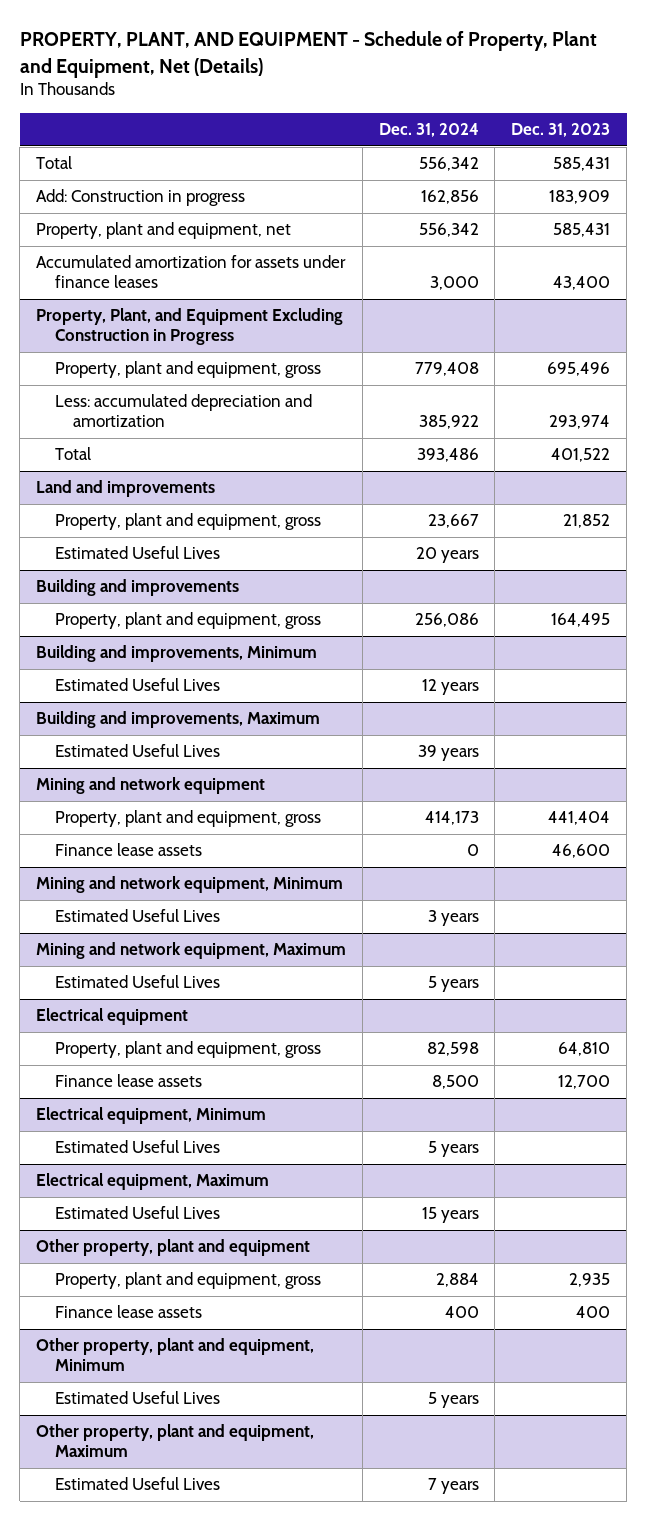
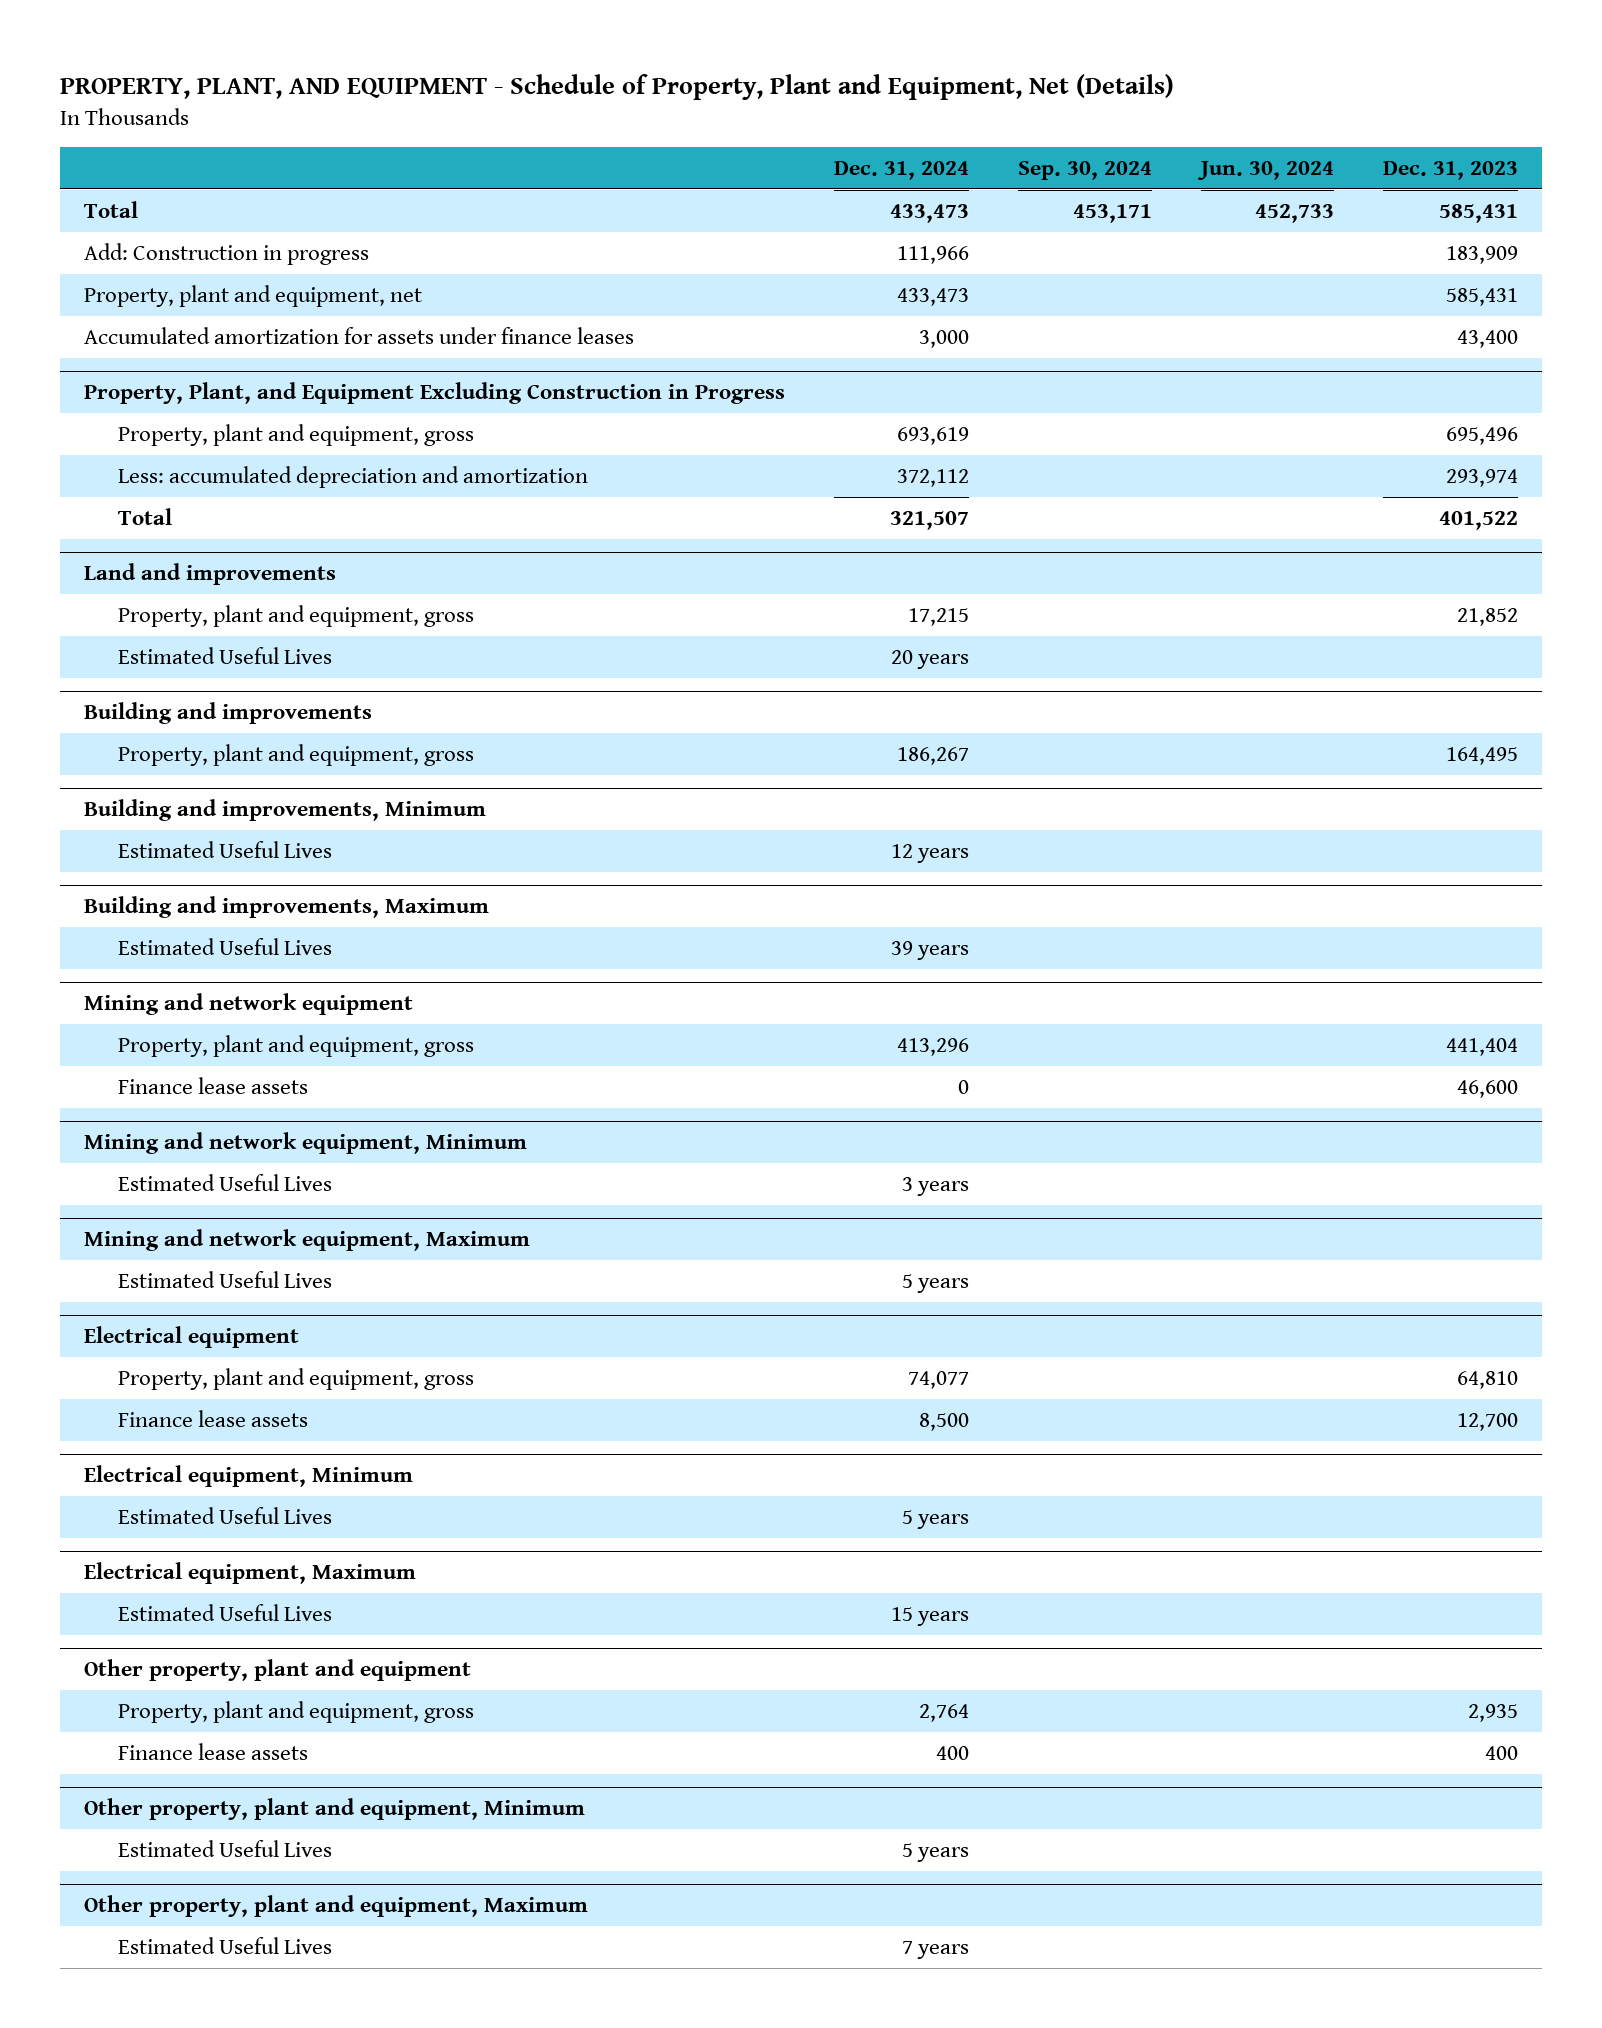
none -> [1017,161,1152,181] Sep. 30, 2024
none -> [1196,161,1334,181] Jun. 30, 2024
[418,157,479,172] 556,342 -> [889,203,969,223] 433,473
[420,190,479,205] 162,856 -> [896,245,969,264] 111,966
[418,223,479,238] 556,342 -> [896,287,969,306] 433,473
[414,362,479,377] 779,408 -> [896,426,969,445] 693,619
[418,415,479,430] 385,922 -> [896,468,969,487] 372,112
[416,448,479,463] 393,486 -> [889,510,969,530] 321,507
[427,514,479,529] 23,667 -> [907,607,969,626] 17,215
[414,613,479,628] 256,086 -> [896,746,969,765] 186,267
[424,811,479,826] 414,173 -> [896,1037,969,1056] 413,296
[426,1042,479,1057] 82,598 -> [907,1370,969,1389] 74,077
[435,1273,479,1288] 2,884 -> [918,1703,969,1722] 2,764

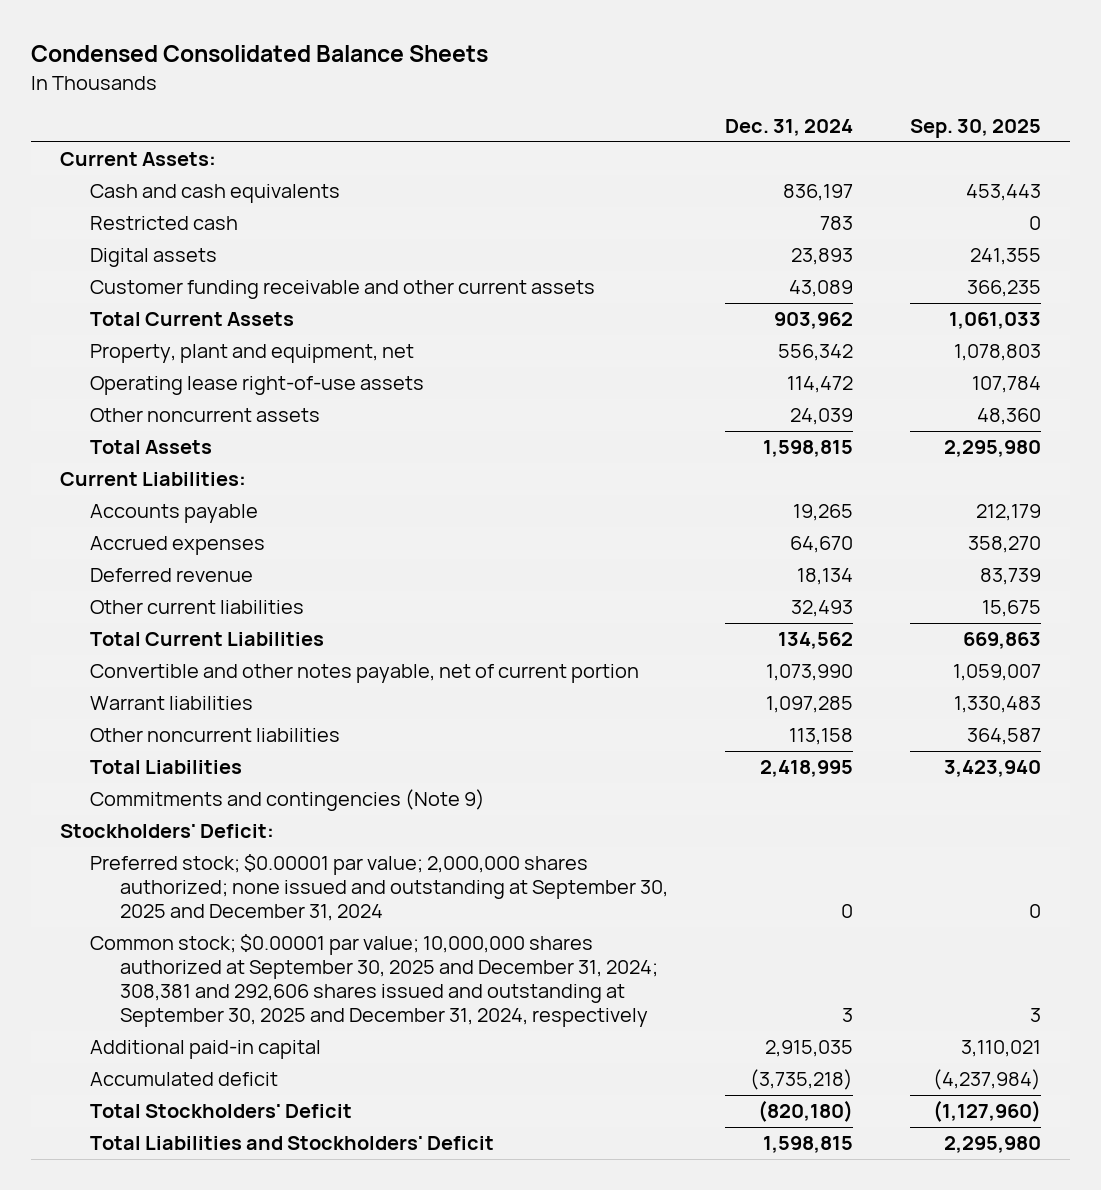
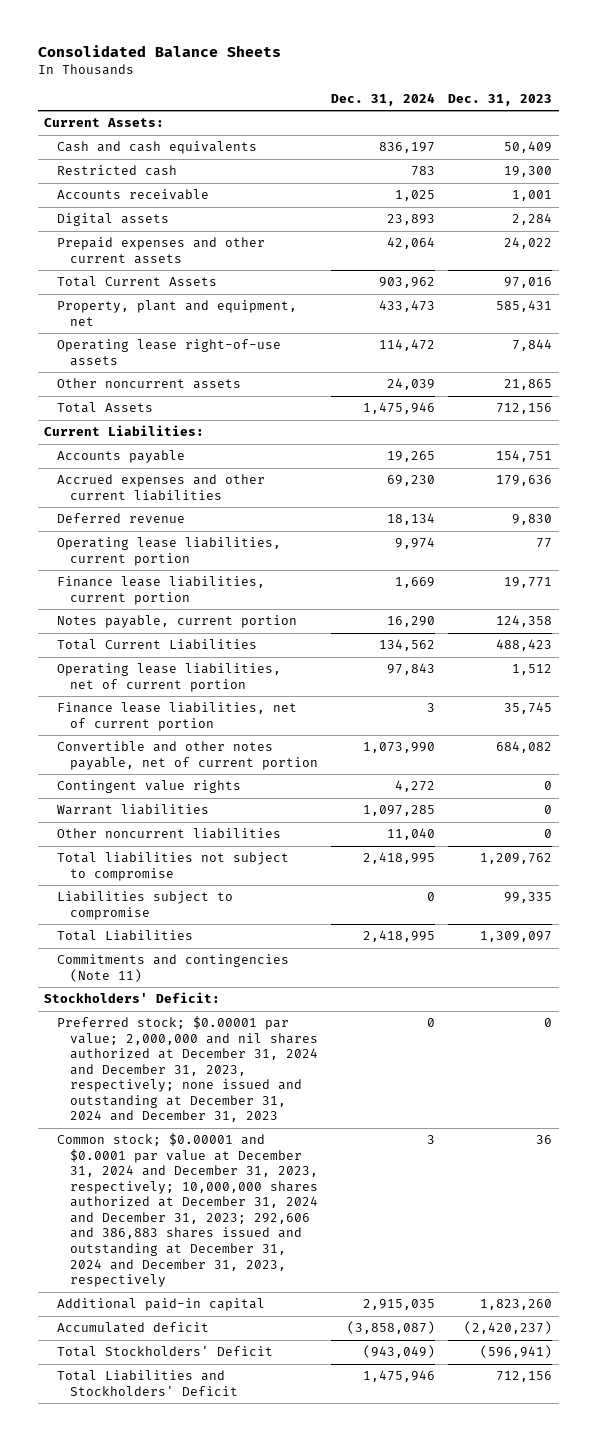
[31,45,489,63] Condensed Consolidated Balance Sheets -> [37,45,281,58] Consolidated Balance Sheets
[910,118,1042,138] Sep. 30, 2025 -> none
none -> [448,93,553,106] Dec. 31, 2023
none -> [56,189,209,201] Accounts receivable
[89,280,595,300] Customer funding receivable and other current assets -> none
none -> [56,237,265,264] Prepaid expenses and other current assets
[778,344,854,362] 556,342 -> [378,300,435,313] 433,473
[763,440,854,458] 1,598,815 -> [362,402,435,415] 1,475,946
[89,536,265,556] Accrued expenses -> [56,474,265,501] Accrued expenses and other current liabilities
[790,536,854,554] 64,670 -> [386,475,435,487] 69,230
[89,600,304,615] Other current liabilities -> none
none -> [56,537,281,566] Operating lease liabilities, current portion
none -> [56,576,265,605] Finance lease liabilities, current portion
none -> [56,615,297,629] Notes payable, current portion
none -> [56,663,281,692] Operating lease liabilities, net of current portion
none -> [56,702,297,731] Finance lease liabilities, net of current portion
none -> [56,780,241,794] Contingent value rights
[789,728,854,746] 113,158 -> [386,828,435,841] 11,040
none -> [56,852,289,881] Total liabilities not subject to compromise
none -> [56,891,233,920] Liabilities subject to compromise
[89,789,485,812] Commitments and contingencies (Note 9) -> [56,954,289,982] Commitments and contingencies (Note 11)
[89,854,669,922] Preferred stock; $0.00001 par value; 2,000,000 shares authorized; none issued and outstanding at September 30, 2025 and December 31, 2024 -> [56,1016,318,1123] Preferred stock; $0.00001 par value; 2,000,000 and nil shares authorized at December 31, 2024 and December 31, 2023, respectively; none issued and outstanding at December 31, 2024 and December 31, 2023
[89,934,659,1028] Common stock; $0.00001 par value; 10,000,000 shares authorized at September 30, 2025 and December 31, 2024; 308,381 and 292,606 shares issued and outstanding at September 30, 2025 and December 31, 2024, respectively -> [56,1133,318,1288] Common stock; $0.00001 and $0.0001 par value at December 31, 2024 and December 31, 2023, respectively; 10,000,000 shares authorized at December 31, 2024 and December 31, 2023; 292,606 and 386,883 shares issued and outstanding at December 31, 2024 and December 31, 2023, respectively
[750,1069,854,1091] (3,735,218) -> [346,1321,435,1335] (3,858,087)
[758,1100,854,1123] (820,180) -> [362,1345,435,1359] (943,049)
[763,1136,854,1154] 1,598,815 -> [362,1370,435,1383] 1,475,946

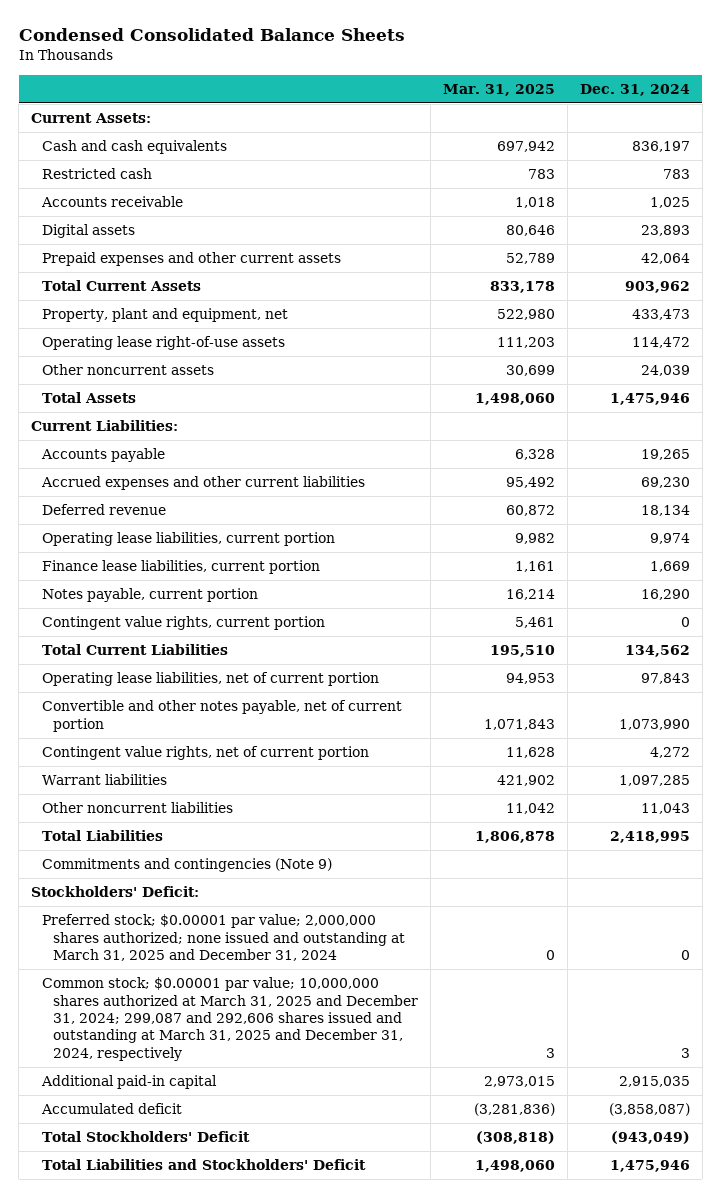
[37,45,281,58] Consolidated Balance Sheets -> [18,28,405,42] Condensed Consolidated Balance Sheets
[448,93,553,106] Dec. 31, 2023 -> none
none -> [442,83,555,96] Mar. 31, 2025
none -> [42,616,326,631] Contingent value rights, current portion
[56,702,297,731] Finance lease liabilities, net of current portion -> none
[56,780,241,794] Contingent value rights -> [42,746,370,761] Contingent value rights, net of current portion
[56,852,289,881] Total liabilities not subject to compromise -> none
[56,891,233,920] Liabilities subject to compromise -> none
[386,828,435,841] 11,040 -> [640,803,690,815] 11,043
[56,954,289,982] Commitments and contingencies (Note 11) -> [42,858,333,873] Commitments and contingencies (Note 9)
[56,1016,318,1123] Preferred stock; $0.00001 par value; 2,000,000 and nil shares authorized at December 31, 2024 and December 31, 2023, respectively; none issued and outstanding at December 31, 2024 and December 31, 2023 -> [42,914,405,962] Preferred stock; $0.00001 par value; 2,000,000 shares authorized; none issued and outstanding at March 31, 2025 and December 31, 2024
[56,1133,318,1288] Common stock; $0.00001 and $0.0001 par value at December 31, 2024 and December 31, 2023, respectively; 10,000,000 shares authorized at December 31, 2024 and December 31, 2023; 292,606 and 386,883 shares issued and outstanding at December 31, 2024 and December 31, 2023, respectively -> [42,977,418,1061] Common stock; $0.00001 par value; 10,000,000 shares authorized at March 31, 2025 and December 31, 2024; 299,087 and 292,606 shares issued and outstanding at March 31, 2025 and December 31, 2024, respectively

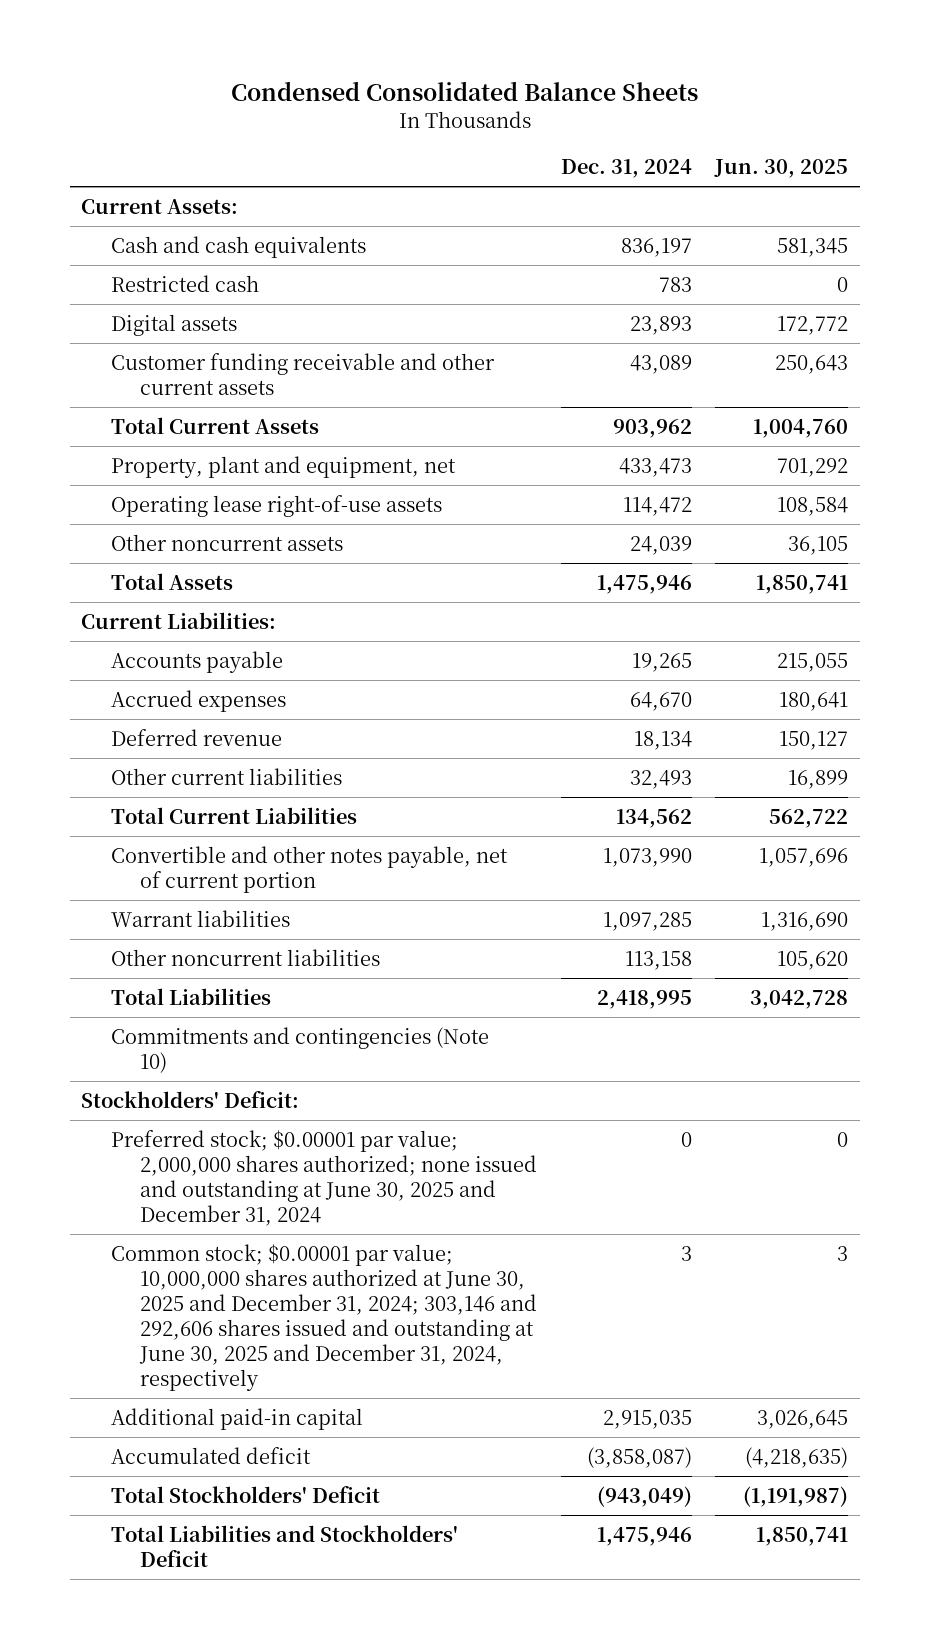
[442,83,555,96] Mar. 31, 2025 -> none
none -> [713,159,848,179] Jun. 30, 2025
[41,196,184,208] Accounts receivable -> none
[42,252,342,267] Prepaid expenses and other current assets -> none
none -> [110,352,495,395] Customer funding receivable and other current assets
[41,476,366,491] Accrued expenses and other current liabilities -> [110,689,286,712] Accrued expenses
[640,477,690,489] 69,230 -> [629,691,692,711] 64,670
[42,532,336,547] Operating lease liabilities, current portion -> none
[42,560,321,575] Finance lease liabilities, current portion -> none
[42,588,259,603] Notes payable, current portion -> none
[42,616,326,631] Contingent value rights, current portion -> none
none -> [110,767,342,785] Other current liabilities
[42,672,380,687] Operating lease liabilities, net of current portion -> none
[42,746,370,761] Contingent value rights, net of current portion -> none
[640,803,690,815] 11,043 -> [624,950,692,970] 113,158
[42,858,333,873] Commitments and contingencies (Note 9) -> [110,1026,489,1073] Commitments and contingencies (Note 10)
[42,914,405,962] Preferred stock; $0.00001 par value; 2,000,000 shares authorized; none issued and outstanding at March 31, 2025 and December 31, 2024 -> [110,1129,538,1226] Preferred stock; $0.00001 par value; 2,000,000 shares authorized; none issued and outstanding at June 30, 2025 and December 31, 2024
[42,977,418,1061] Common stock; $0.00001 par value; 10,000,000 shares authorized at March 31, 2025 and December 31, 2024; 299,087 and 292,606 shares issued and outstanding at March 31, 2025 and December 31, 2024, respectively -> [110,1243,538,1391] Common stock; $0.00001 par value; 10,000,000 shares authorized at June 30, 2025 and December 31, 2024; 303,146 and 292,606 shares issued and outstanding at June 30, 2025 and December 31, 2024, respectively

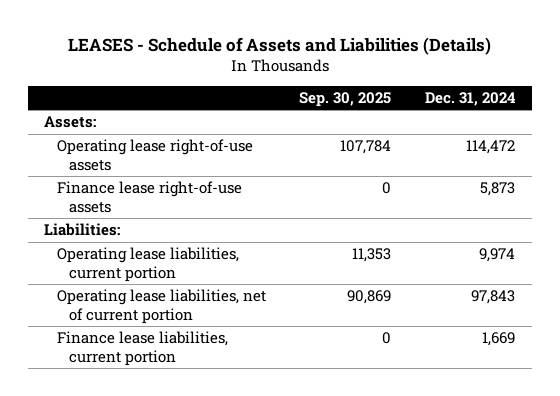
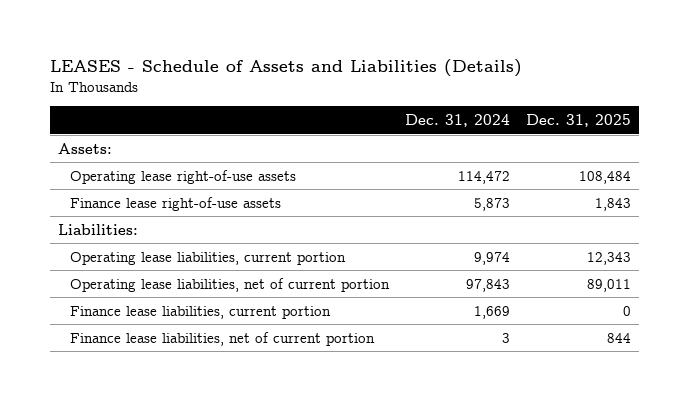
[299,92,392,108] Sep. 30, 2025 -> none
none -> [526,113,632,127] Dec. 31, 2025
none -> [69,331,375,346] Finance lease liabilities, net of current portion

